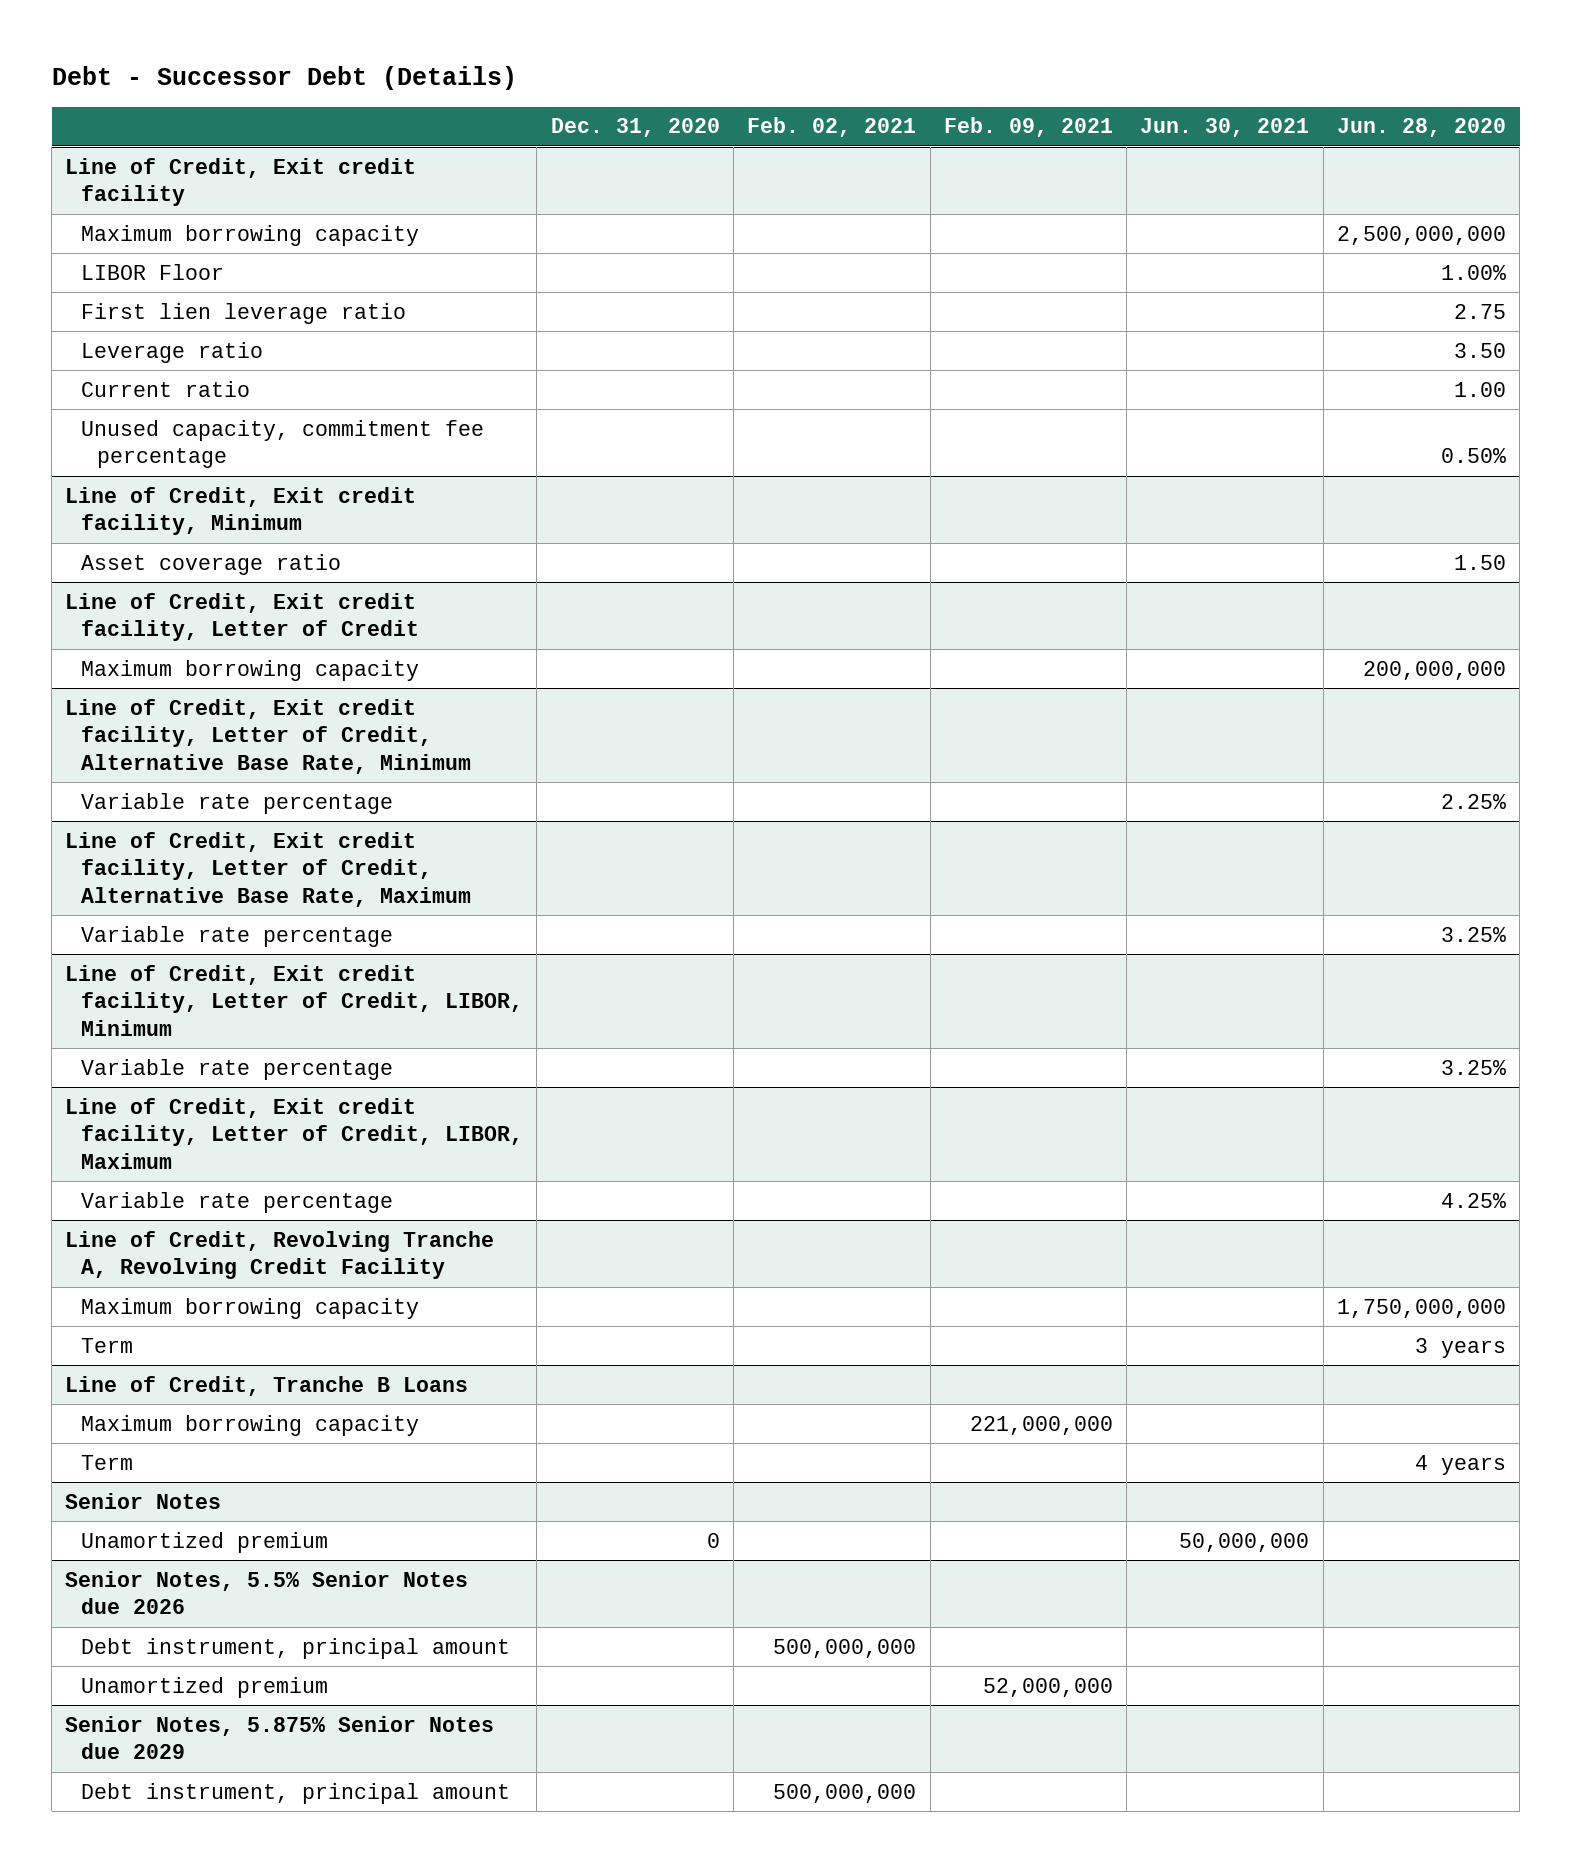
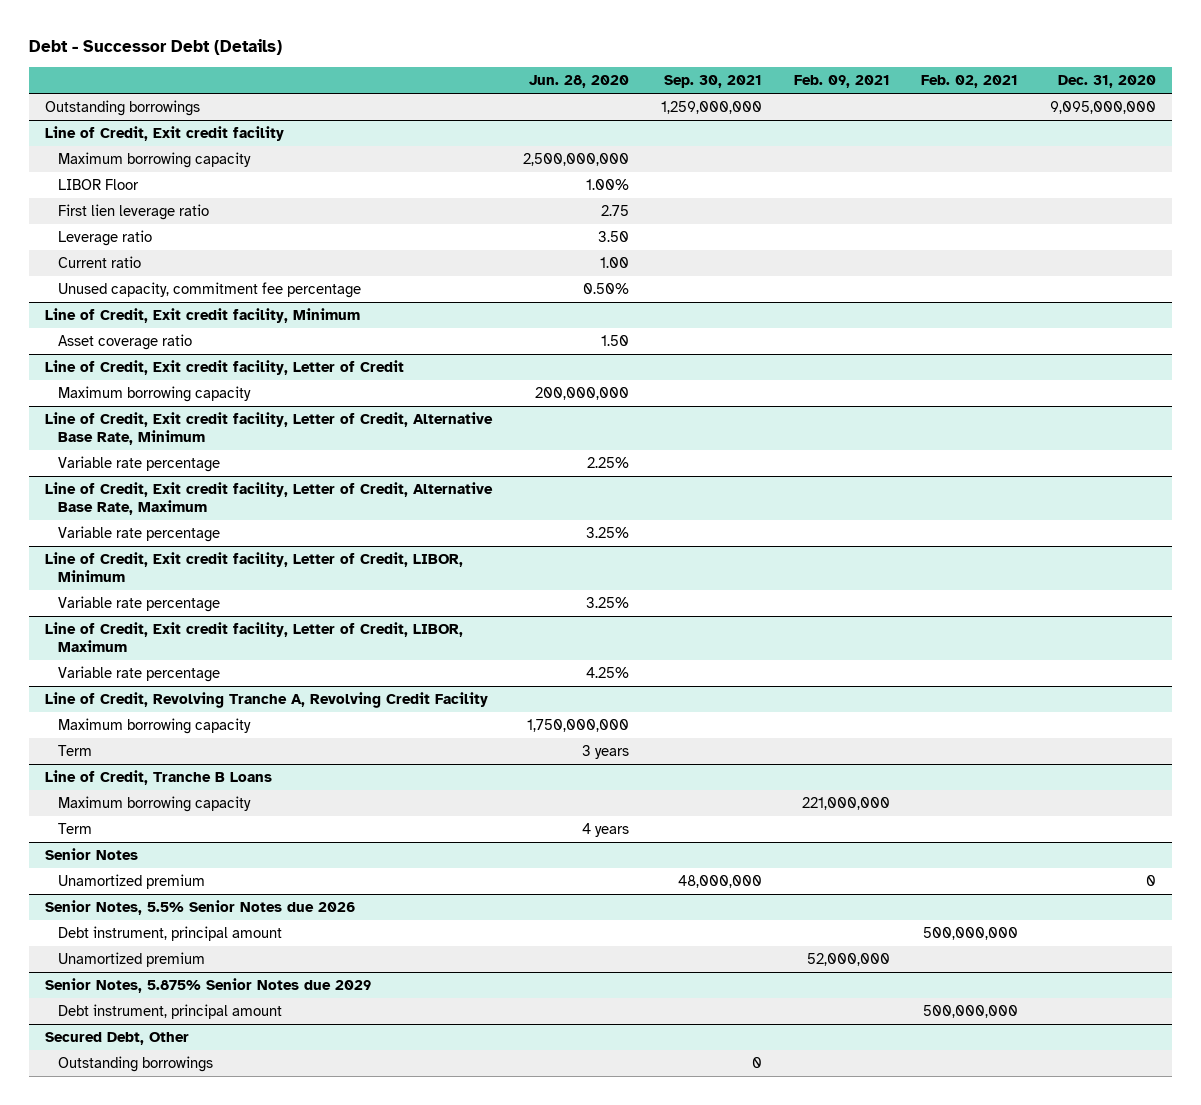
[1140,118,1310,138] Jun. 30, 2021 -> none
none -> [664,75,763,89] Sep. 30, 2021
none -> [44,100,200,117] Outstanding borrowings
none -> [44,1032,189,1046] Secured Debt, Other
none -> [57,1056,213,1073] Outstanding borrowings

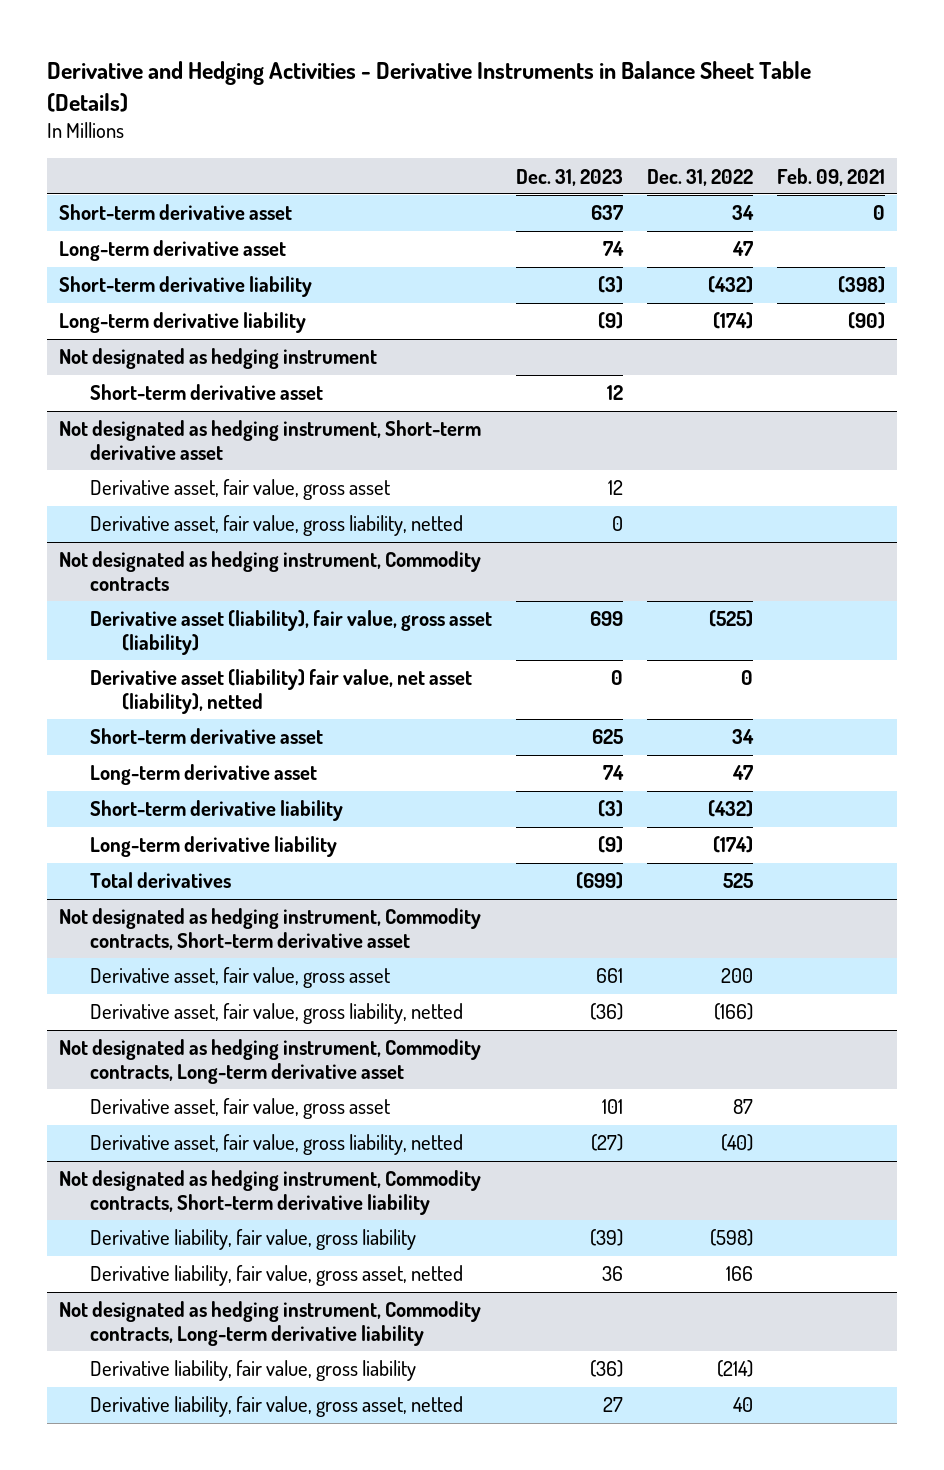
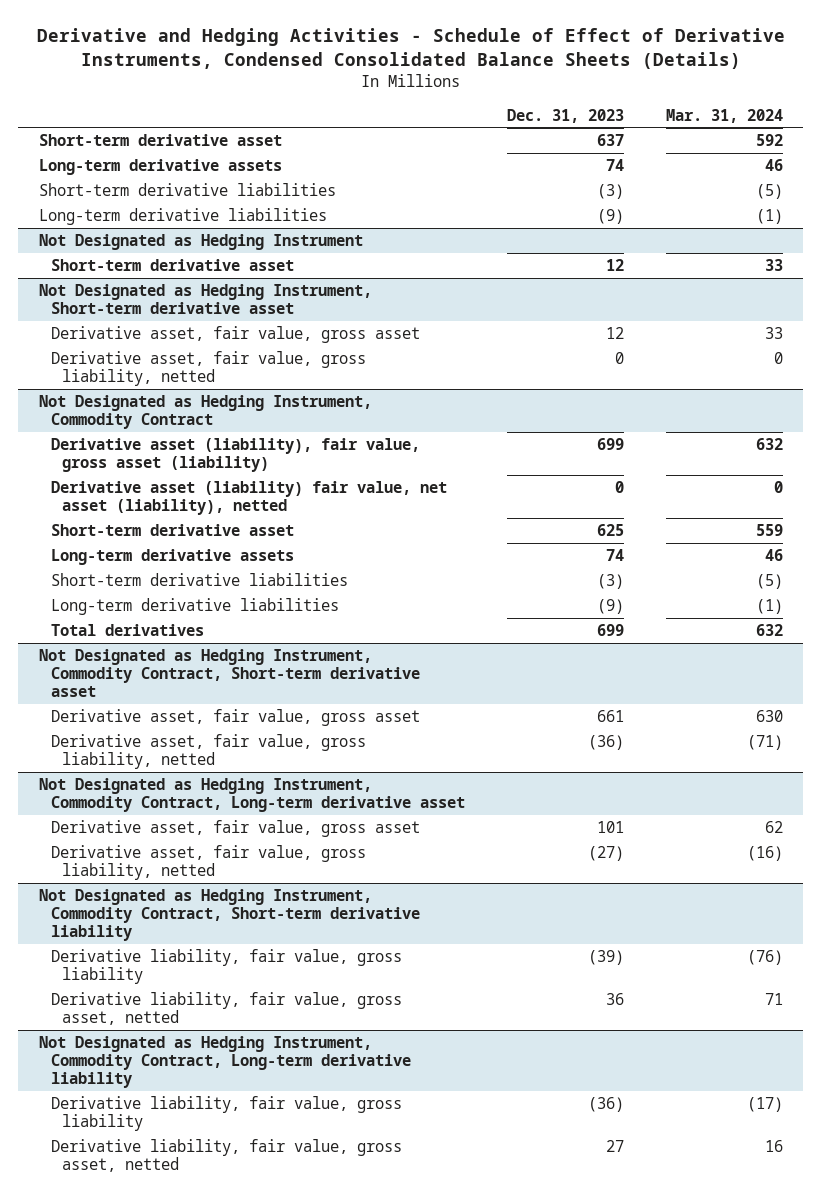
[47,60,812,112] Derivative and Hedging Activities - Derivative Instruments in Balance Sheet Table (Details) -> [36,28,785,70] Derivative and Hedging Activities - Schedule of Effect of Derivative Instruments, Condensed Consolidated Balance Sheets (Details)
[647,168,754,186] Dec. 31, 2022 -> none
[777,167,886,186] Feb. 09, 2021 -> none
none -> [665,108,783,123] Mar. 31, 2024
[59,240,287,262] Long-term derivative asset -> [39,159,283,176] Long-term derivative assets
[59,276,313,298] Short-term derivative liability -> [39,183,337,197] Short-term derivative liabilities
[59,312,307,334] Long-term derivative liability -> [39,208,328,226] Long-term derivative liabilities
[59,348,378,370] Not designated as hedging instrument -> [39,234,364,251] Not Designated as Hedging Instrument
[59,420,482,461] Not designated as hedging instrument, Short-term derivative asset -> [39,284,373,315] Not Designated as Hedging Instrument, Short-term derivative asset
[59,551,482,592] Not designated as hedging instrument, Commodity contracts -> [39,395,373,430] Not Designated as Hedging Instrument, Commodity Contract
[90,764,318,786] Long-term derivative asset -> [50,549,294,566] Long-term derivative assets
[90,800,344,822] Short-term derivative liability -> [50,573,348,587] Short-term derivative liabilities
[90,836,338,858] Long-term derivative liability -> [50,598,339,616] Long-term derivative liabilities
[576,872,624,890] (699) -> [596,624,624,637] 699
[59,908,482,951] Not designated as hedging instrument, Commodity contracts, Short-term derivative asset -> [39,649,420,698] Not Designated as Hedging Instrument, Commodity Contract, Short-term derivative asset
[59,1039,482,1085] Not designated as hedging instrument, Commodity contracts, Long-term derivative asset -> [39,778,465,813] Not Designated as Hedging Instrument, Commodity Contract, Long-term derivative asset
[59,1170,482,1216] Not designated as hedging instrument, Commodity contracts, Short-term derivative liability -> [39,889,420,942] Not Designated as Hedging Instrument, Commodity Contract, Short-term derivative liability
[59,1301,482,1347] Not designated as hedging instrument, Commodity contracts, Long-term derivative liability -> [39,1036,411,1089] Not Designated as Hedging Instrument, Commodity Contract, Long-term derivative liability

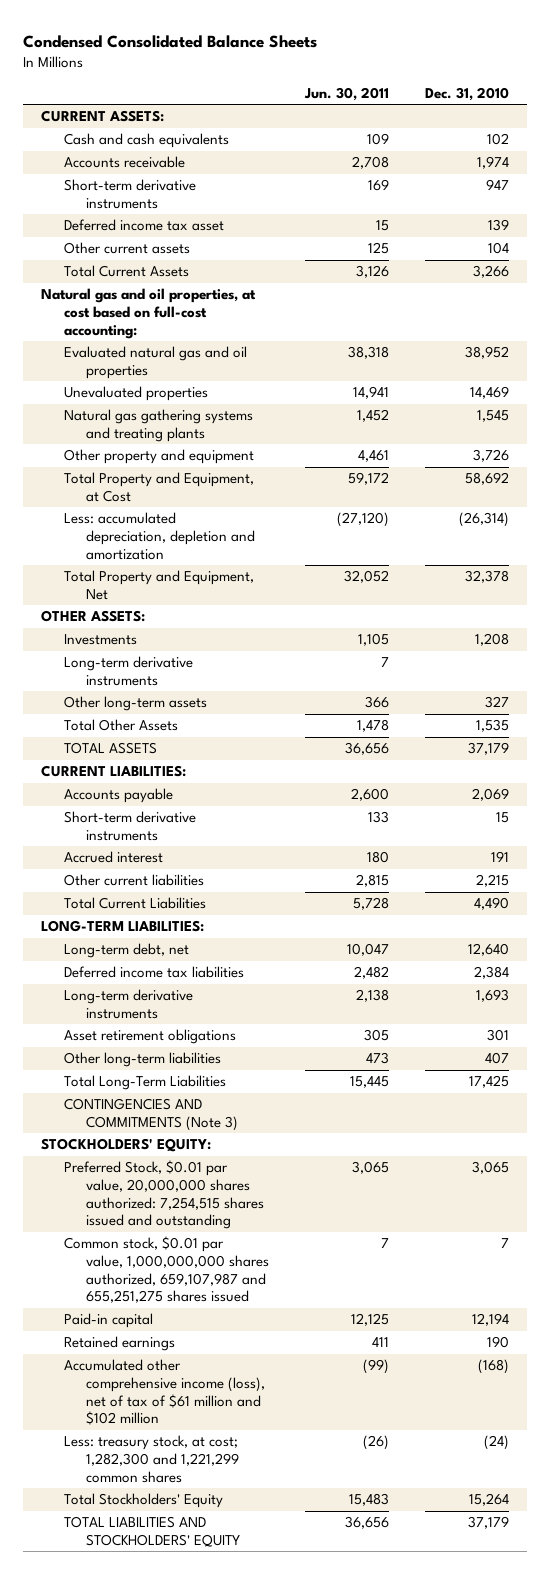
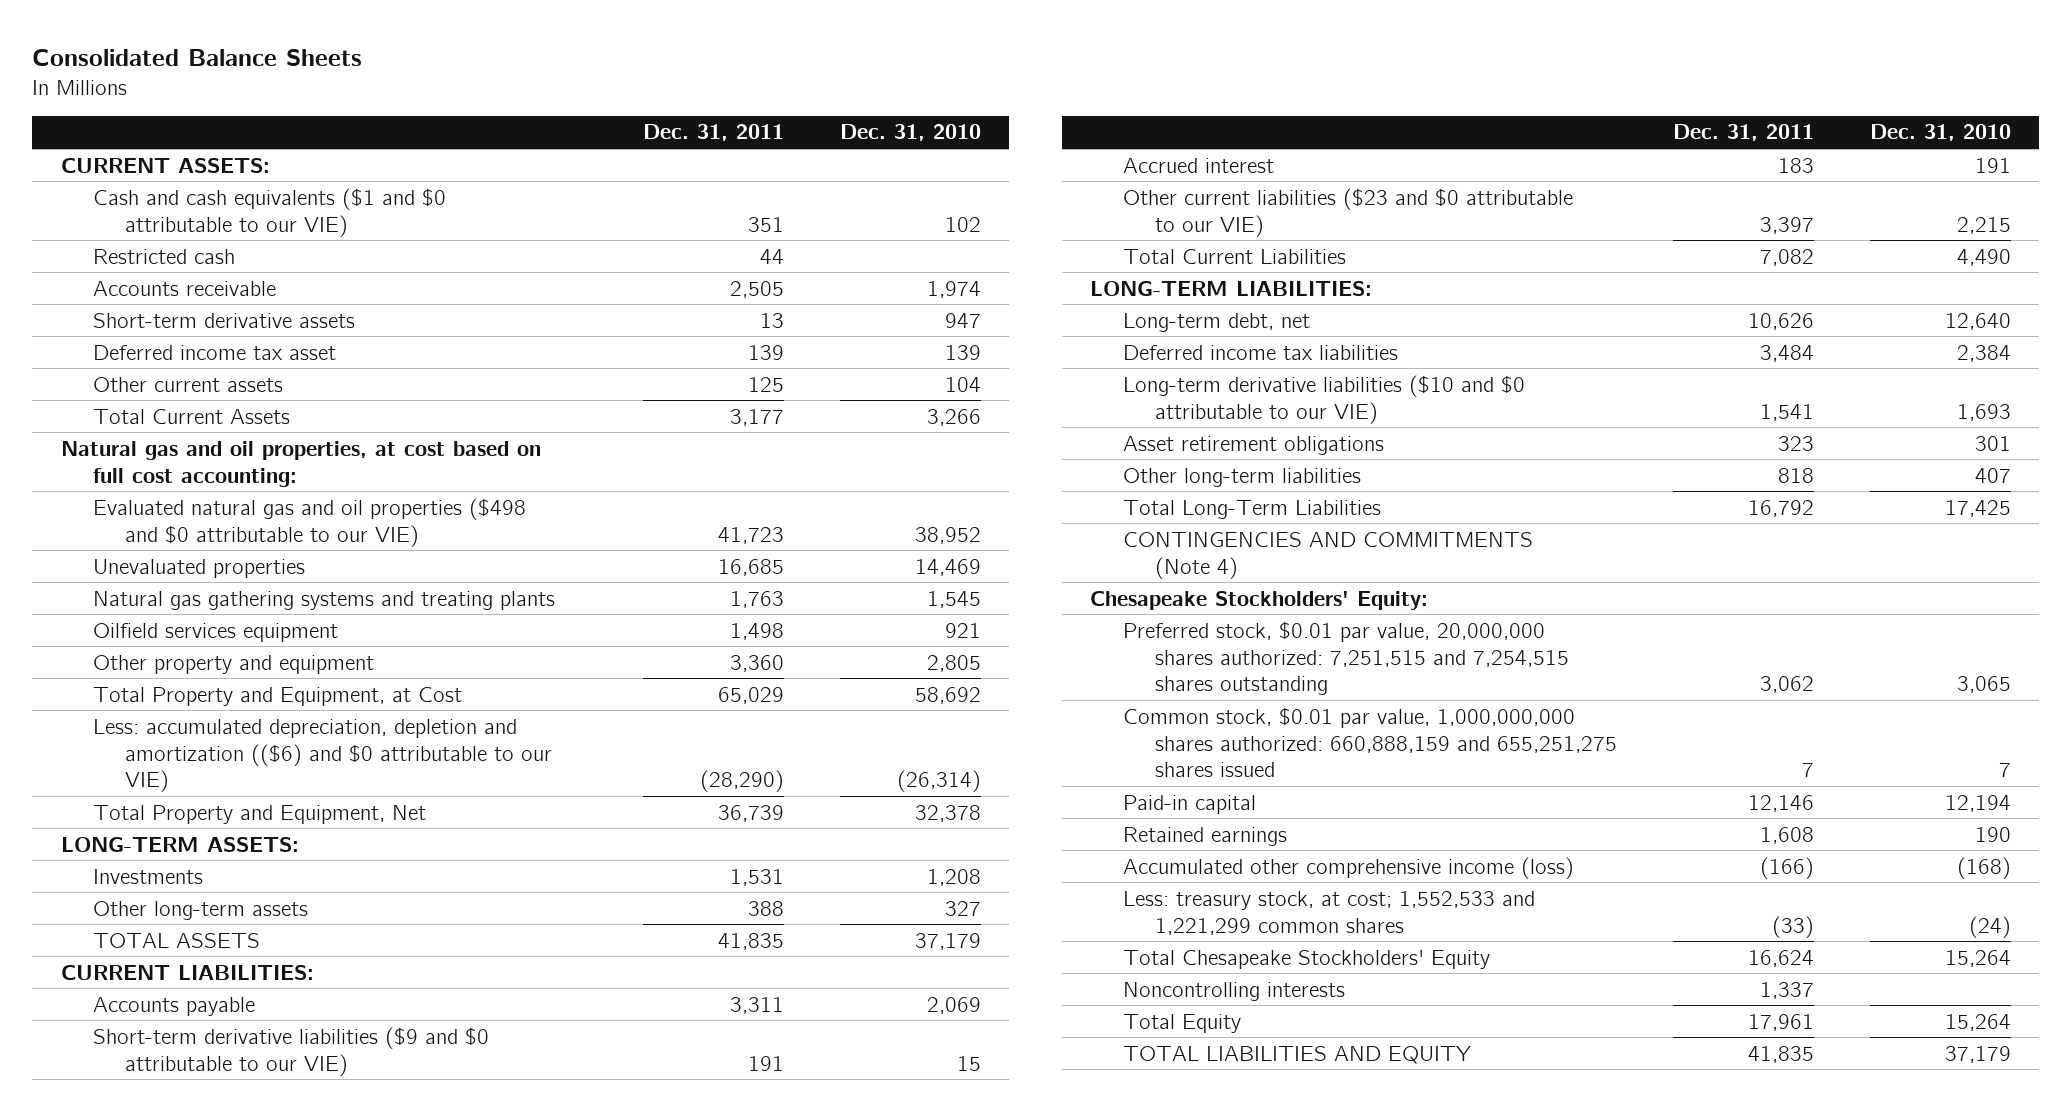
[23,34,318,48] Condensed Consolidated Balance Sheets -> [32,48,363,66] Consolidated Balance Sheets
[303,87,389,102] Jun. 30, 2011 -> none
none -> [642,124,784,142] Dec. 31, 2011
[63,133,229,149] Cash and cash equivalents -> [92,187,446,237] Cash and cash equivalents ($1 and $0 attributable to our VIE)
none -> [92,248,235,264] Restricted cash
[63,179,196,209] Short-term derivative instruments -> [92,312,355,328] Short-term derivative assets
[41,288,257,339] Natural gas and oil properties, at cost based on full-cost accounting: -> [60,440,541,487] Natural gas and oil properties, at cost based on full cost accounting:
[63,346,247,379] Evaluated natural gas and oil properties -> [92,497,526,547] Evaluated natural gas and oil properties ($498 and $0 attributable to our VIE)
none -> [92,622,338,642] Oilfield services equipment
[473,449,510,463] 3,726 -> [926,654,981,672] 2,805
[63,512,255,560] Less: accumulated depreciation, depletion and amortization -> [92,718,552,793] Less: accumulated depreciation, depletion and amortization (($6) and $0 attributable to our VIE)
[41,610,146,623] OTHER ASSETS: -> none
none -> [60,836,299,852] LONG-TERM ASSETS:
[63,656,193,686] Long-term derivative instruments -> none
[63,719,178,732] Total Other Assets -> none
[63,811,196,841] Short-term derivative instruments -> [92,1026,489,1076] Short-term derivative liabilities ($9 and $0 attributable to our VIE)
[63,874,204,887] Other current liabilities -> [1122,187,1573,237] Other current liabilities ($23 and $0 attributable to our VIE)
[63,989,193,1019] Long-term derivative instruments -> [1122,374,1525,424] Long-term derivative liabilities ($10 and $0 attributable to our VIE)
[63,1098,238,1131] CONTINGENCIES AND COMMITMENTS (Note 3) -> [1122,531,1533,579] CONTINGENCIES AND COMMITMENTS (Note 4)
[41,1138,212,1153] STOCKHOLDERS' EQUITY: -> [1090,590,1429,610] Chesapeake Stockholders' Equity:
[63,1160,264,1230] Preferred Stock, $0.01 par value, 20,000,000 shares authorized: 7,254,515 shares issued and outstanding -> [1122,620,1569,696] Preferred stock, $0.01 par value, 20,000,000 shares authorized: 7,251,515 and 7,254,515 shares outstanding
[63,1236,269,1304] Common stock, $0.01 par value, 1,000,000,000 shares authorized, 659,107,987 and 655,251,275 shares issued -> [1122,706,1617,778] Common stock, $0.01 par value, 1,000,000,000 shares authorized: 660,888,159 and 655,251,275 shares issued
[63,1359,265,1426] Accumulated other comprehensive income (loss), net of tax of $61 million and $102 million -> [1122,856,1574,879] Accumulated other comprehensive income (loss)
[63,1435,239,1483] Less: treasury stock, at cost; 1,282,300 and 1,221,299 common shares -> [1122,890,1535,935] Less: treasury stock, at cost; 1,552,533 and 1,221,299 common shares
none -> [1122,949,1490,969] Total Chesapeake Stockholders' Equity
none -> [1122,981,1345,1001] Noncontrolling interests
[63,1493,223,1509] Total Stockholders' Equity -> [1122,1013,1241,1033] Total Equity
[63,1516,240,1547] TOTAL LIABILITIES AND STOCKHOLDERS' EQUITY -> [1122,1045,1471,1064] TOTAL LIABILITIES AND EQUITY

